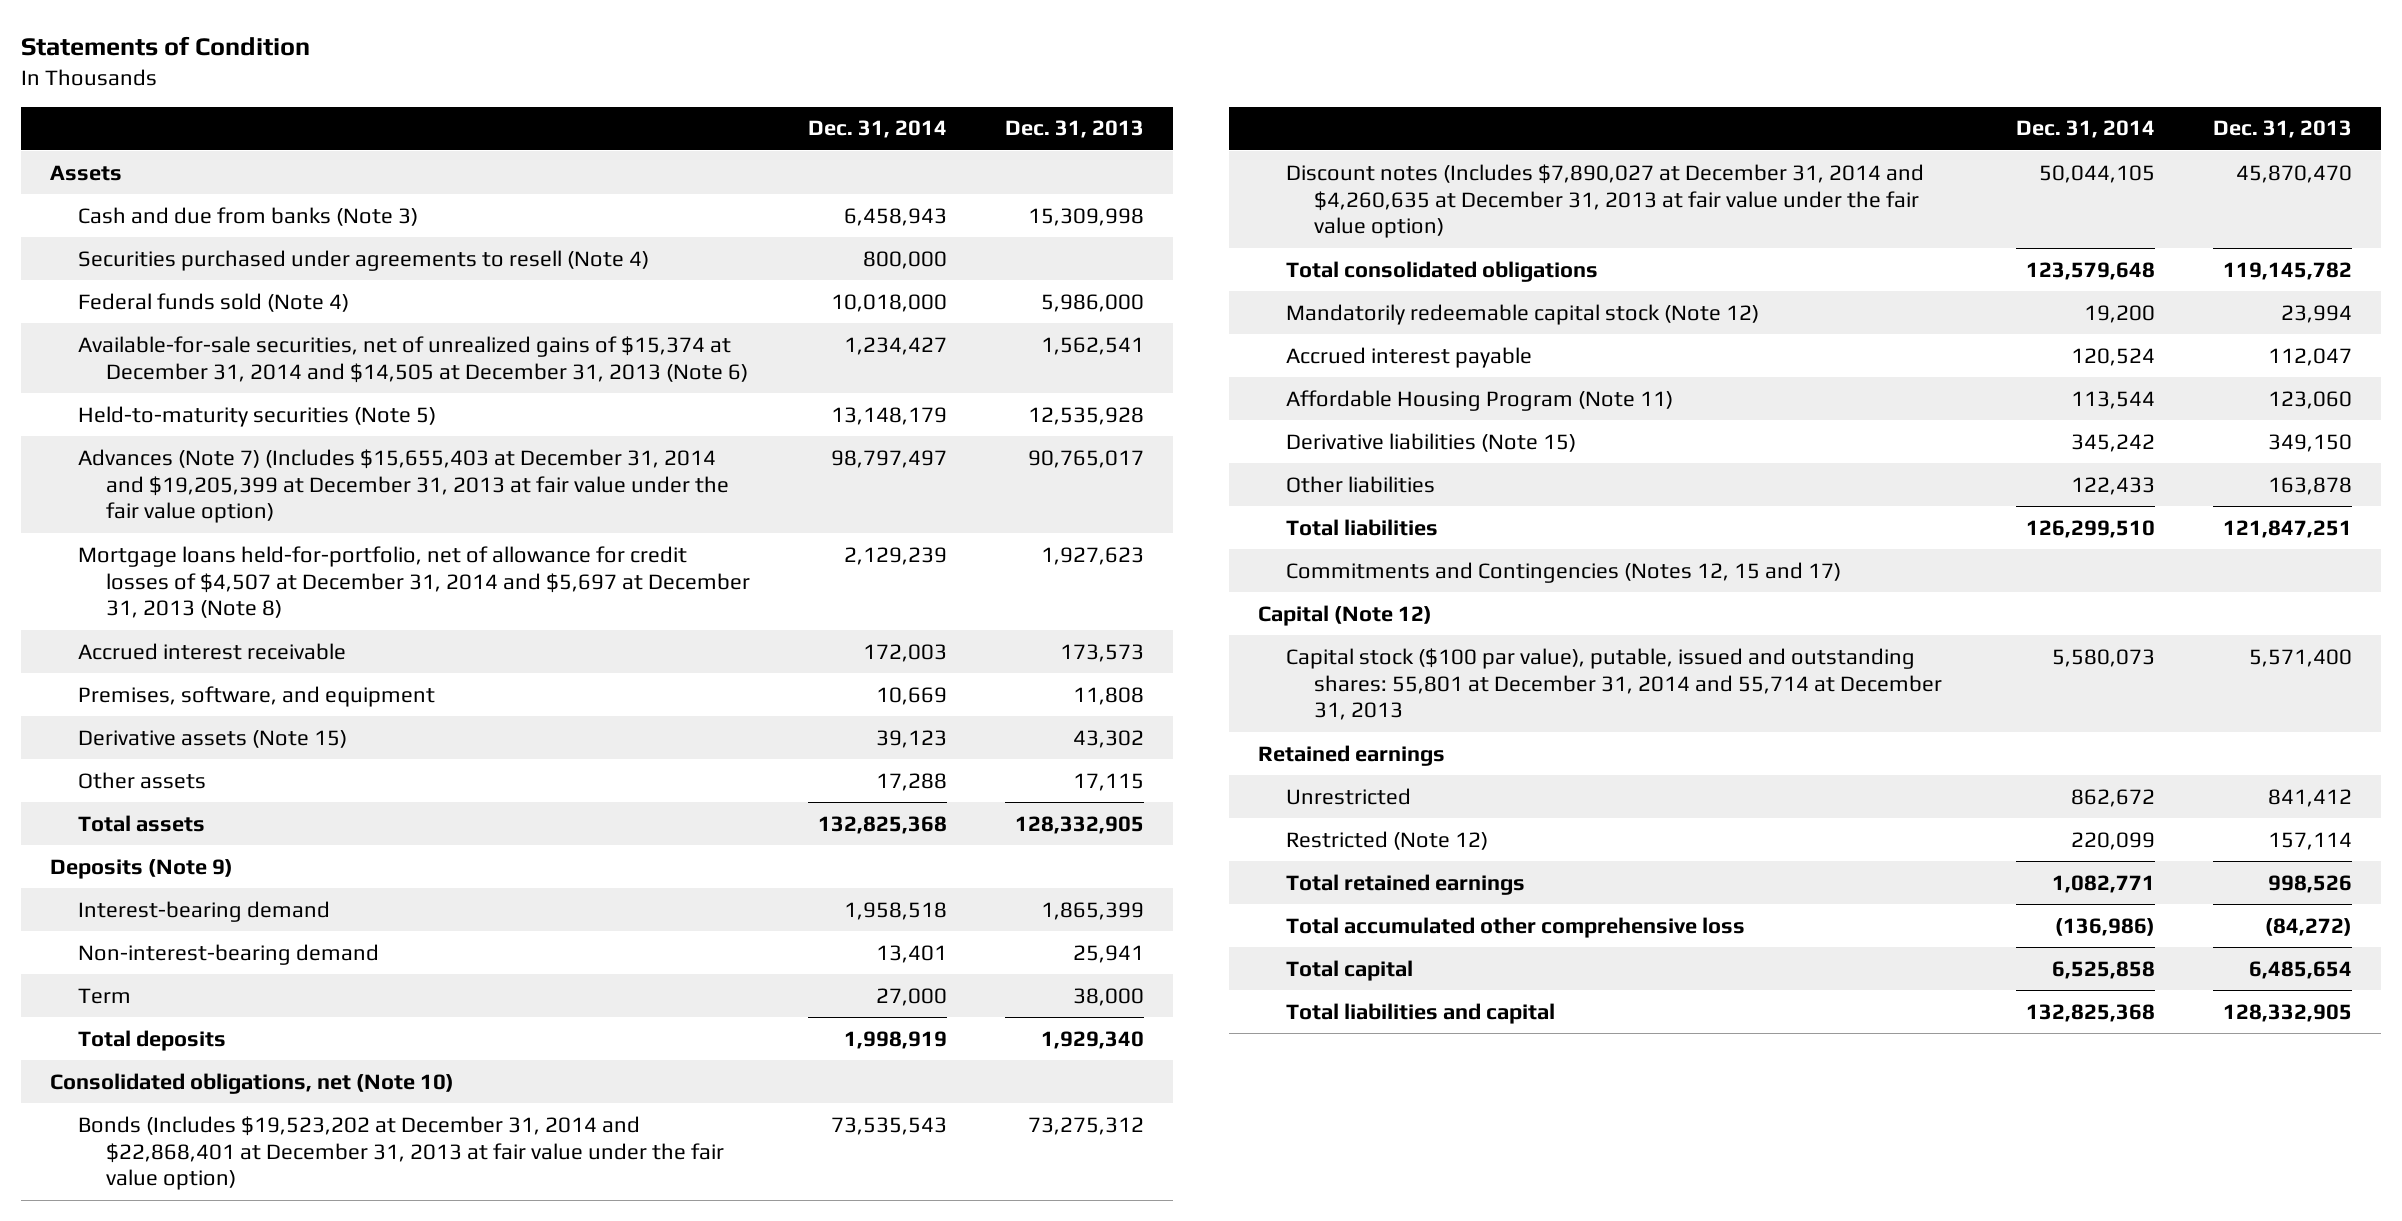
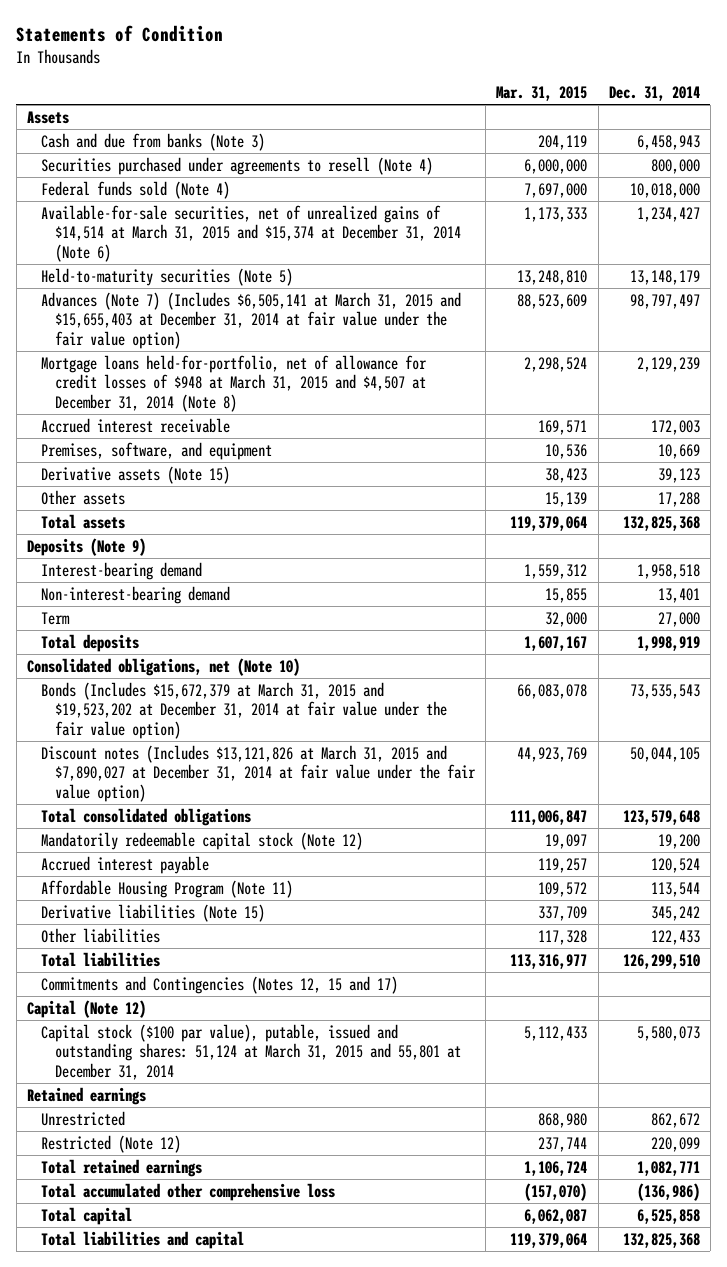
[1005,120,1145,139] Dec. 31, 2013 -> none
none -> [496,85,588,101] Mar. 31, 2015
[77,335,748,383] Available-for-sale securities, net of unrealized gains of $15,374 at December 31, 2014 and $14,505 at December 31, 2013 (Note 6) -> [40,204,461,262] Available-for-sale securities, net of unrealized gains of $14,514 at March 31, 2015 and $15,374 at December 31, 2014 (Note 6)
[77,448,729,524] Advances (Note 7) (Includes $15,655,403 at December 31, 2014 and $19,205,399 at December 31, 2013 at fair value under the fair value option) -> [40,291,461,349] Advances (Note 7) (Includes $6,505,141 at March 31, 2015 and $15,655,403 at December 31, 2014 at fair value under the fair value option)
[77,545,750,619] Mortgage loans held-for-portfolio, net of allowance for credit losses of $4,507 at December 31, 2014 and $5,697 at December 31, 2013 (Note 8) -> [40,354,427,412] Mortgage loans held-for-portfolio, net of allowance for credit losses of $948 at March 31, 2015 and $4,507 at December 31, 2014 (Note 8)
[77,1115,724,1191] Bonds (Includes $19,523,202 at December 31, 2014 and $22,868,401 at December 31, 2013 at fair value under the fair value option) -> [40,681,447,739] Bonds (Includes $15,672,379 at March 31, 2015 and $19,523,202 at December 31, 2014 at fair value under the fair value option)
[1285,163,1924,239] Discount notes (Includes $7,890,027 at December 31, 2014 and $4,260,635 at December 31, 2013 at fair value under the fair value option) -> [40,744,476,802] Discount notes (Includes $13,121,826 at March 31, 2015 and $7,890,027 at December 31, 2014 at fair value under the fair value option)
[1285,647,1942,721] Capital stock ($100 par value), putable, issued and outstanding shares: 55,801 at December 31, 2014 and 55,714 at December 31, 2013 -> [40,1023,461,1080] Capital stock ($100 par value), putable, issued and outstanding shares: 51,124 at March 31, 2015 and 55,801 at December 31, 2014

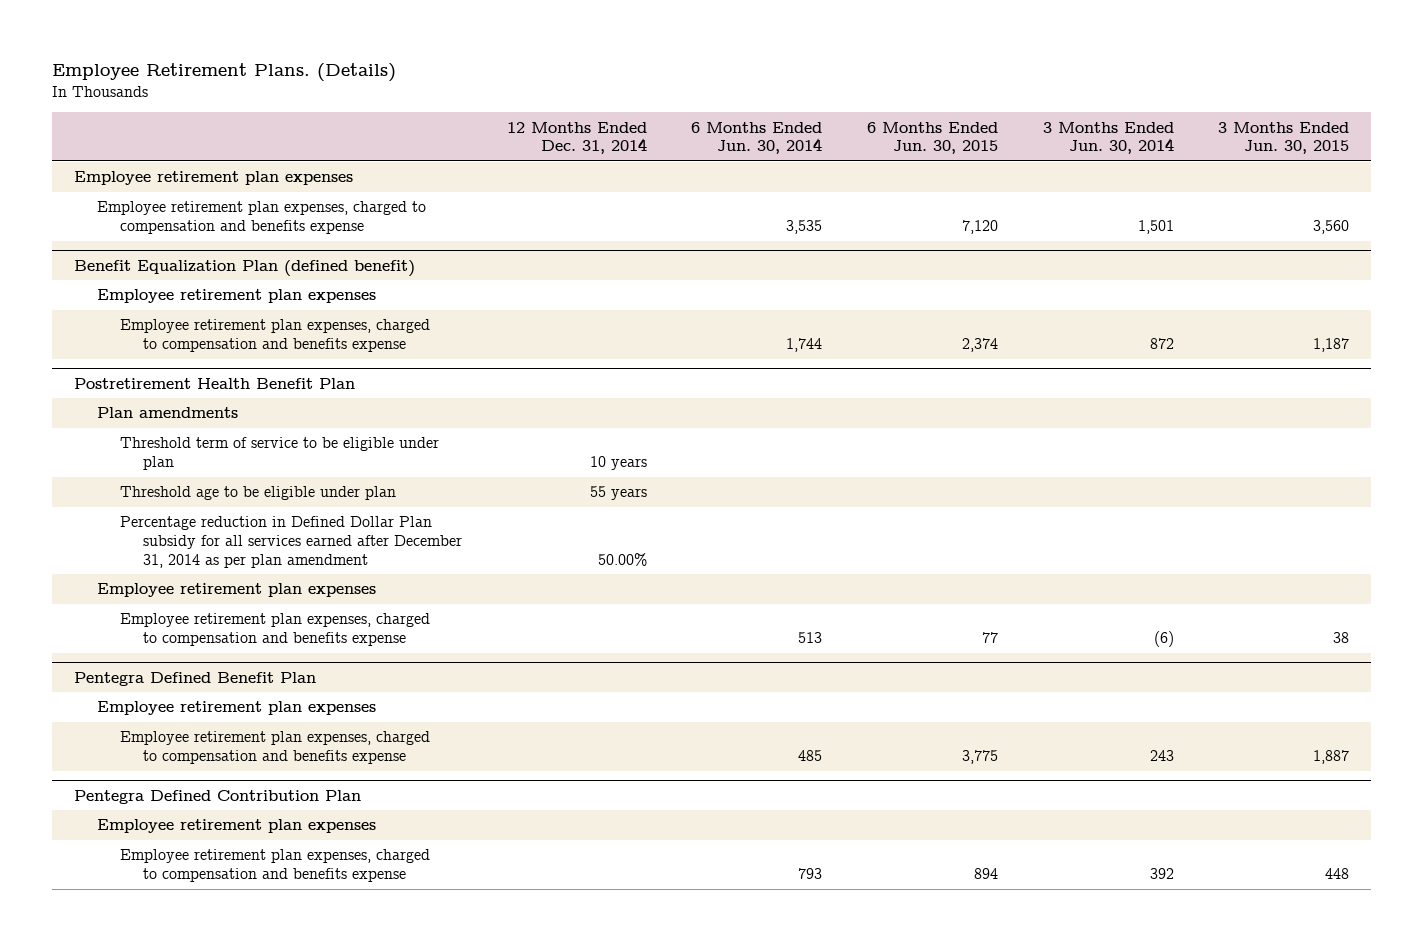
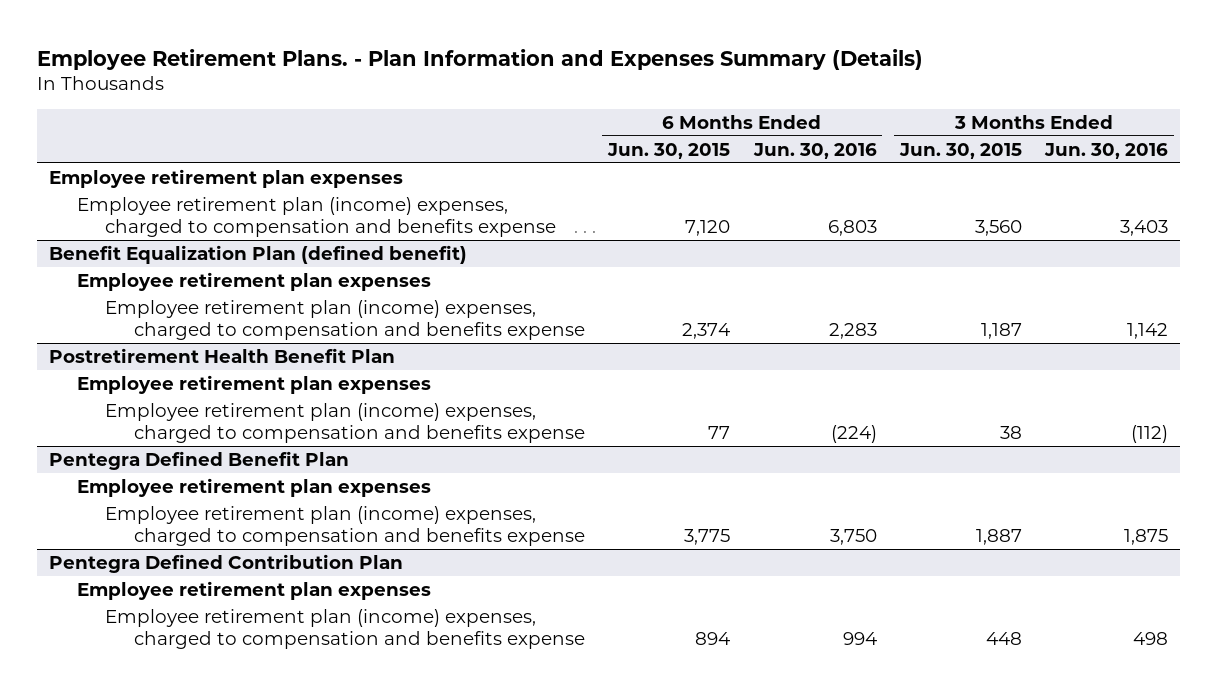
[51,63,396,83] Employee Retirement Plans. (Details) -> [37,48,924,70] Employee Retirement Plans. - Plan Information and Expenses Summary (Details)
[506,121,647,155] 12 Months Ended Dec. 31, 2014 -> none
[691,121,823,155] 6 Months Ended Jun. 30, 2014 -> none
[1042,121,1174,155] 3 Months Ended Jun. 30, 2014 -> none
none -> [752,142,877,159] Jun. 30, 2016
none -> [1044,142,1169,159] Jun. 30, 2016
[97,201,427,234] Employee retirement plan expenses, charged to compensation and benefits expense -> [77,196,557,237] Employee retirement plan (income) expenses, charged to compensation and benefits expense
[120,319,431,352] Employee retirement plan expenses, charged to compensation and benefits expense -> [105,299,585,340] Employee retirement plan (income) expenses, charged to compensation and benefits expense
[97,407,239,419] Plan amendments -> none
[120,437,440,470] Threshold term of service to be eligible under plan -> none
[120,486,397,501] Threshold age to be eligible under plan -> none
[120,516,463,568] Percentage reduction in Defined Dollar Plan subsidy for all services earned after December 31, 2014 as per plan amendment -> none
[120,613,431,646] Employee retirement plan expenses, charged to compensation and benefits expense -> [105,402,585,443] Employee retirement plan (income) expenses, charged to compensation and benefits expense
[120,731,431,764] Employee retirement plan expenses, charged to compensation and benefits expense -> [105,505,585,546] Employee retirement plan (income) expenses, charged to compensation and benefits expense
[120,849,431,882] Employee retirement plan expenses, charged to compensation and benefits expense -> [105,608,585,649] Employee retirement plan (income) expenses, charged to compensation and benefits expense

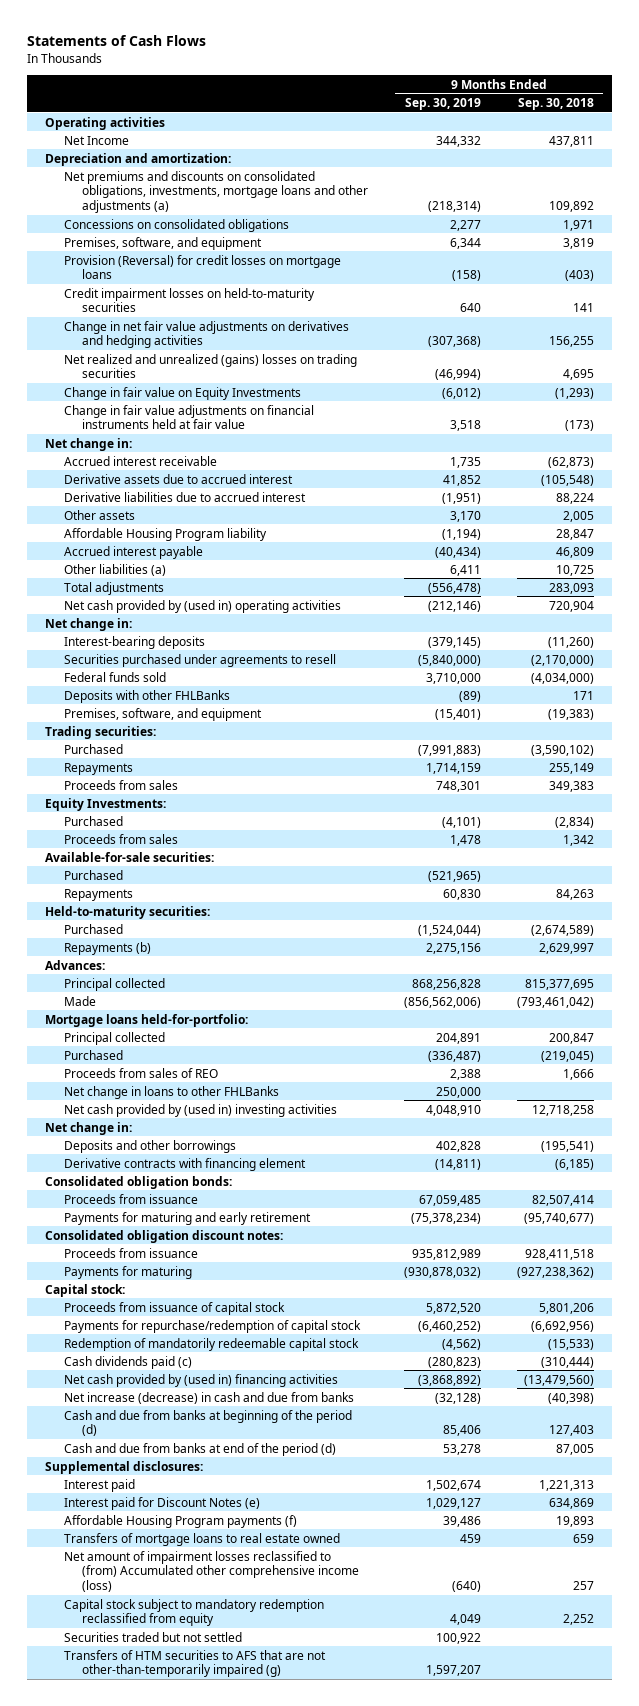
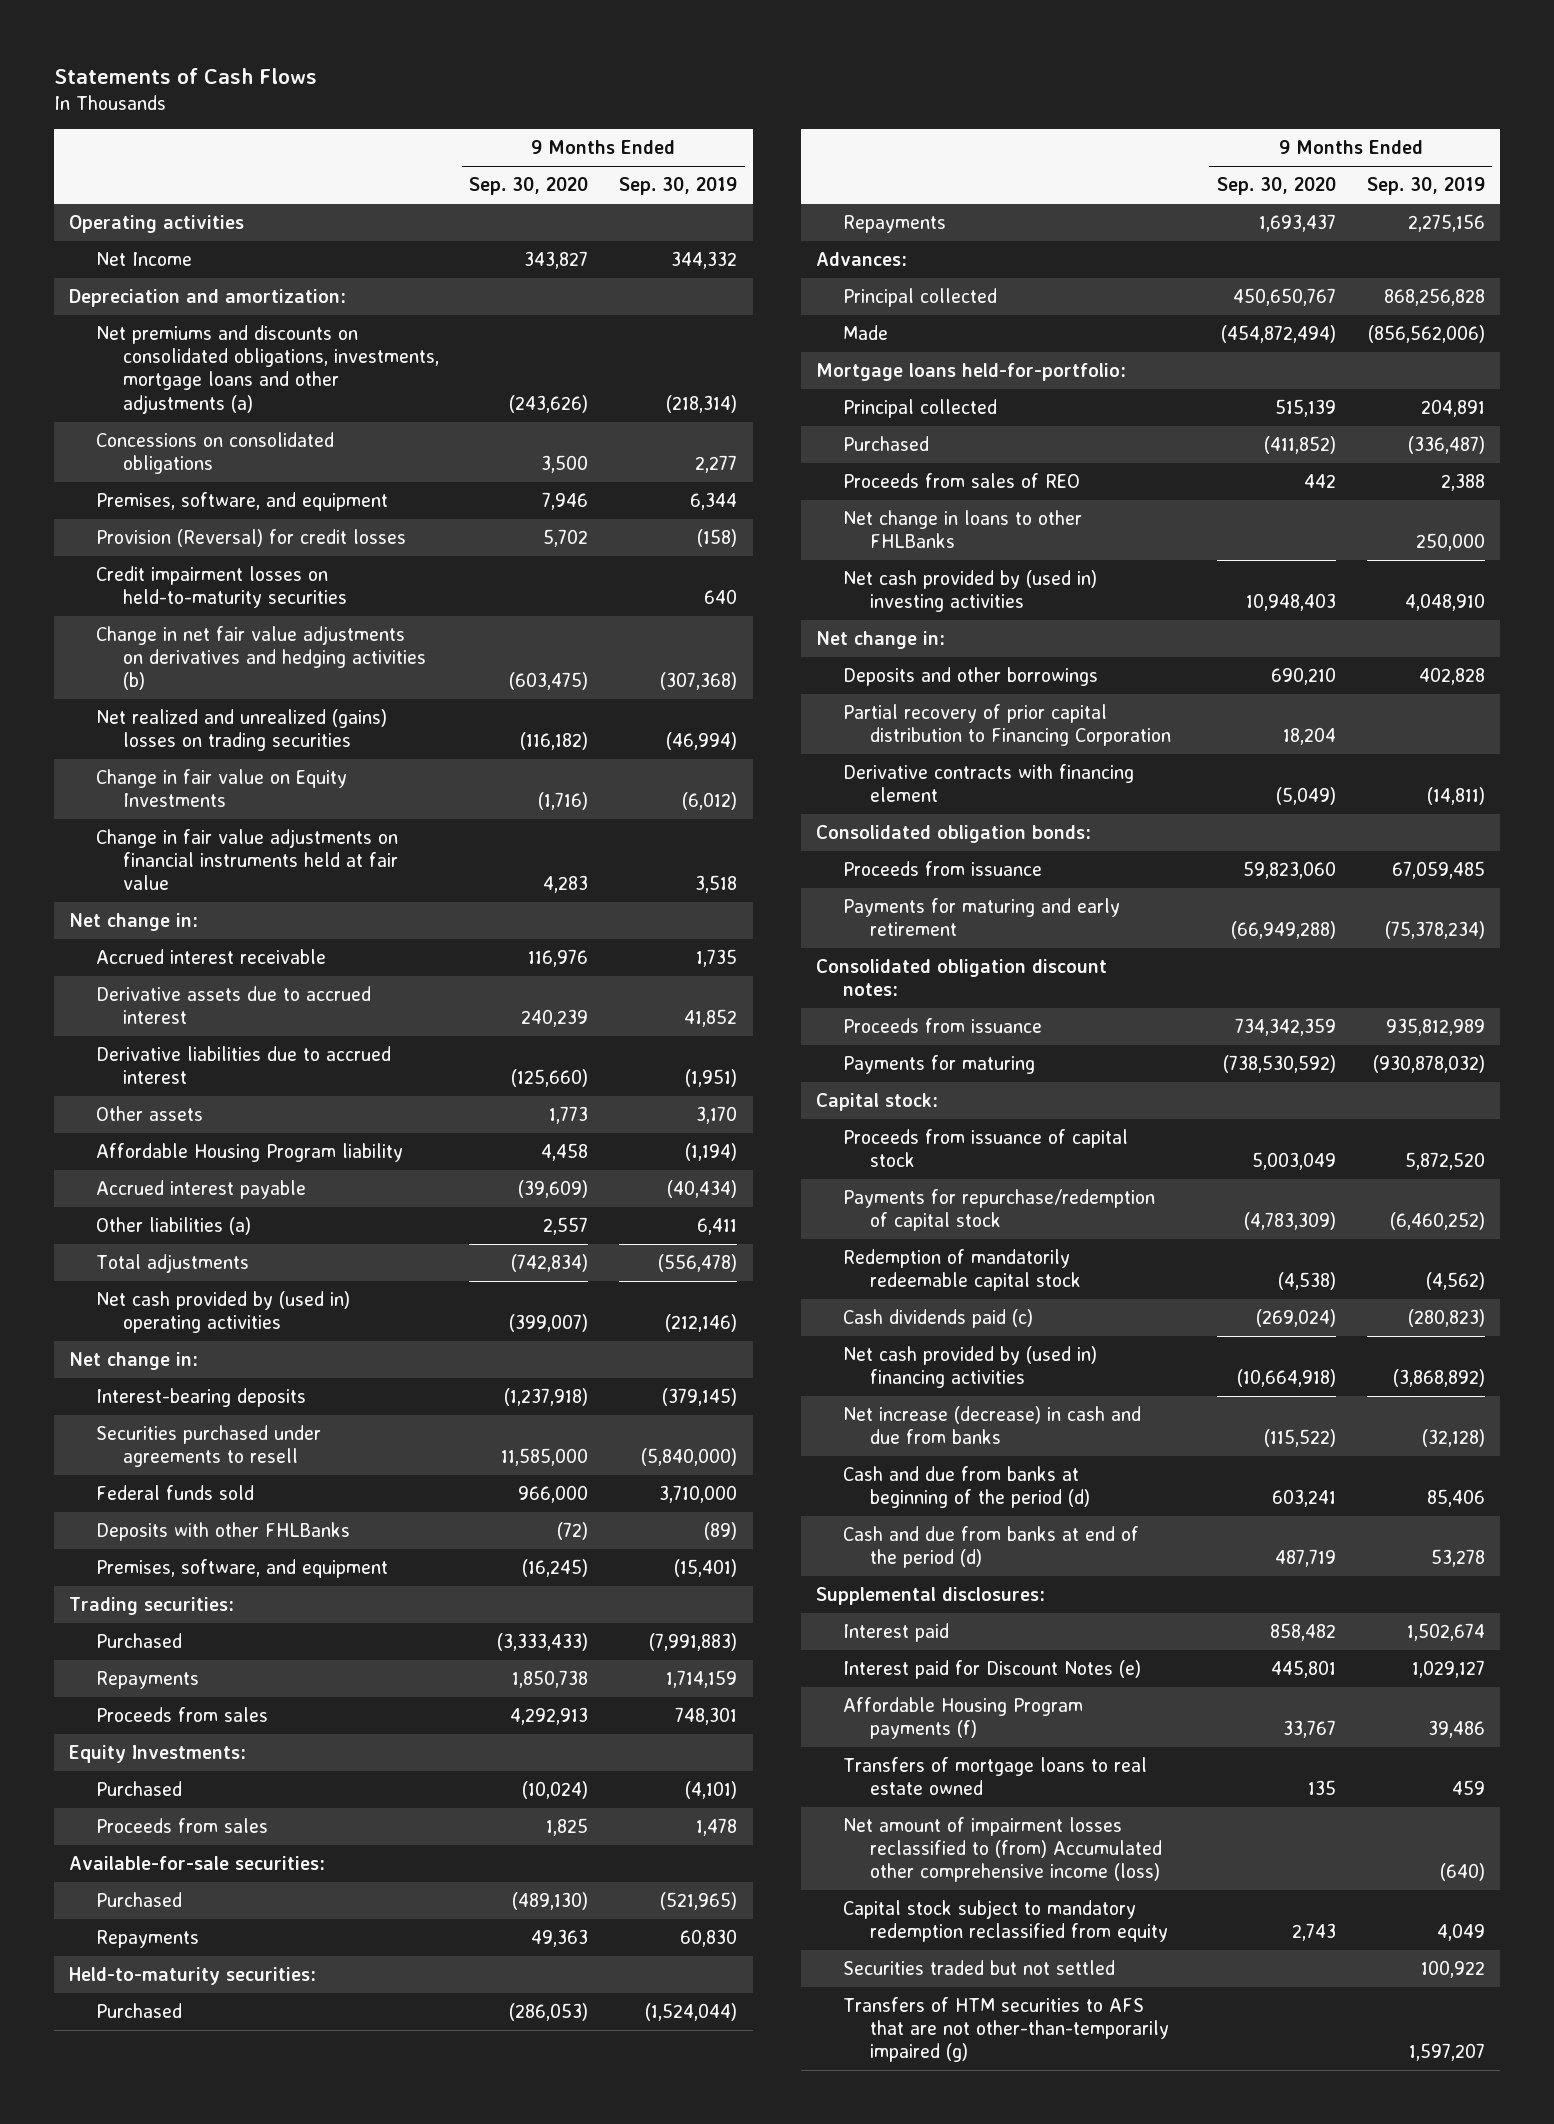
[517,97,594,110] Sep. 30, 2018 -> none
none -> [469,177,589,196] Sep. 30, 2020
[63,254,341,280] Provision (Reversal) for credit losses on mortgage loans -> [95,529,406,548] Provision (Reversal) for credit losses
[63,320,349,349] Change in net fair value adjustments on derivatives and hedging activities -> [95,626,426,691] Change in net fair value adjustments on derivatives and hedging activities (b)
[63,941,151,955] Repayments (b) -> [843,215,947,234] Repayments
none -> [843,704,1171,747] Partial recovery of prior capital distribution to Financing Corporation

